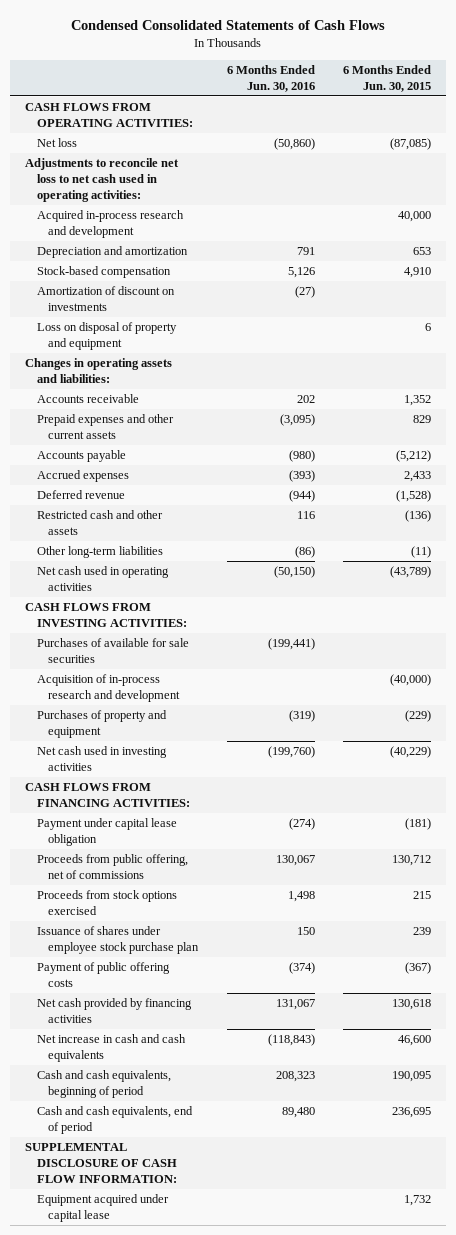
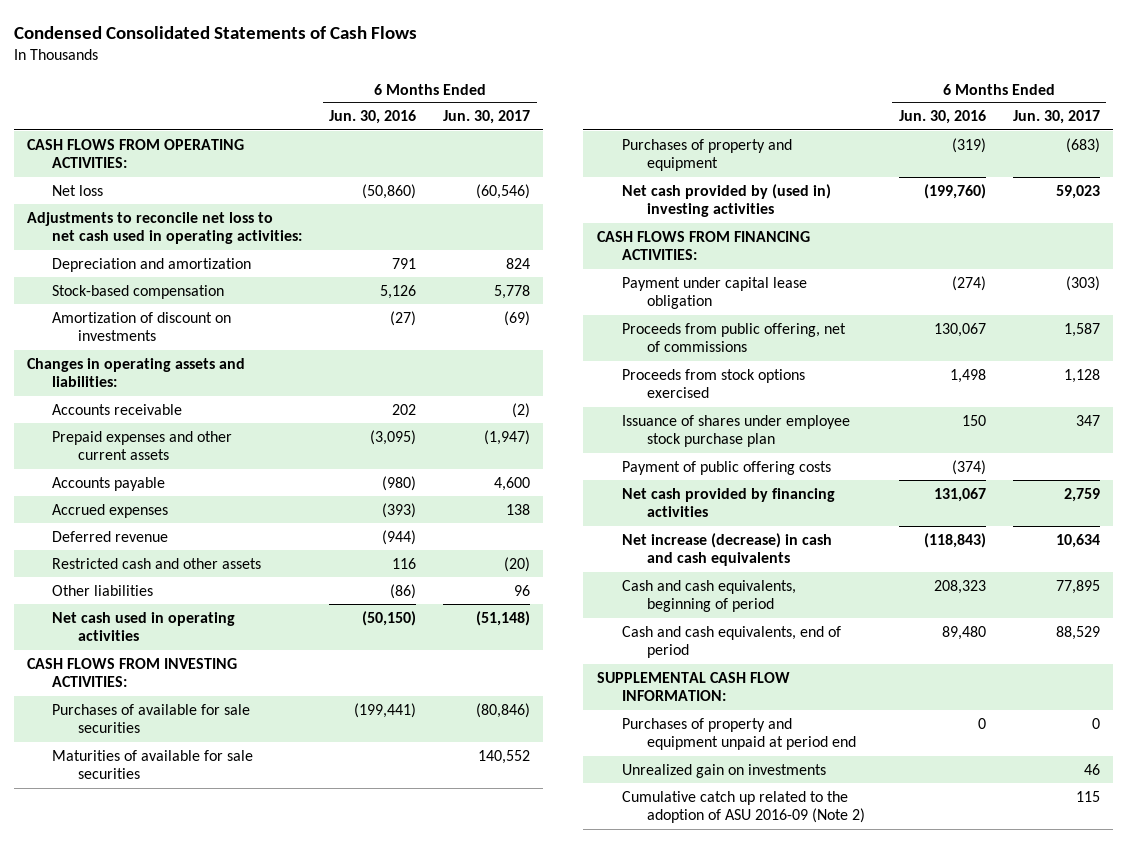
[343,64,432,92] 6 Months Ended Jun. 30, 2015 -> none
none -> [443,110,531,125] Jun. 30, 2017
[36,209,184,238] Acquired in-process research and development -> none
[36,321,177,350] Loss on disposal of property and equipment -> none
[36,545,163,558] Other long-term liabilities -> [52,584,154,596] Other liabilities
[36,673,181,702] Acquisition of in-process research and development -> none
none -> [52,749,254,780] Maturities of available for sale securities
[36,745,167,771] Net cash used in investing activities -> [622,183,832,218] Net cash provided by (used in) investing activities
[36,1033,186,1062] Net increase in cash and cash equivalents -> [622,532,833,567] Net increase (decrease) in cash and cash equivalents
[36,1193,169,1222] Equipment acquired under capital lease -> none
[24,1142,177,1183] SUPPLEMENTAL DISCLOSURE OF CASH FLOW INFORMATION: -> [596,671,790,702] SUPPLEMENTAL CASH FLOW INFORMATION:
none -> [622,717,857,751] Purchases of property and equipment unpaid at period end
none -> [622,763,827,778] Unrealized gain on investments
none -> [622,790,866,824] Cumulative catch up related to the adoption of ASU 2016-09 (Note 2)

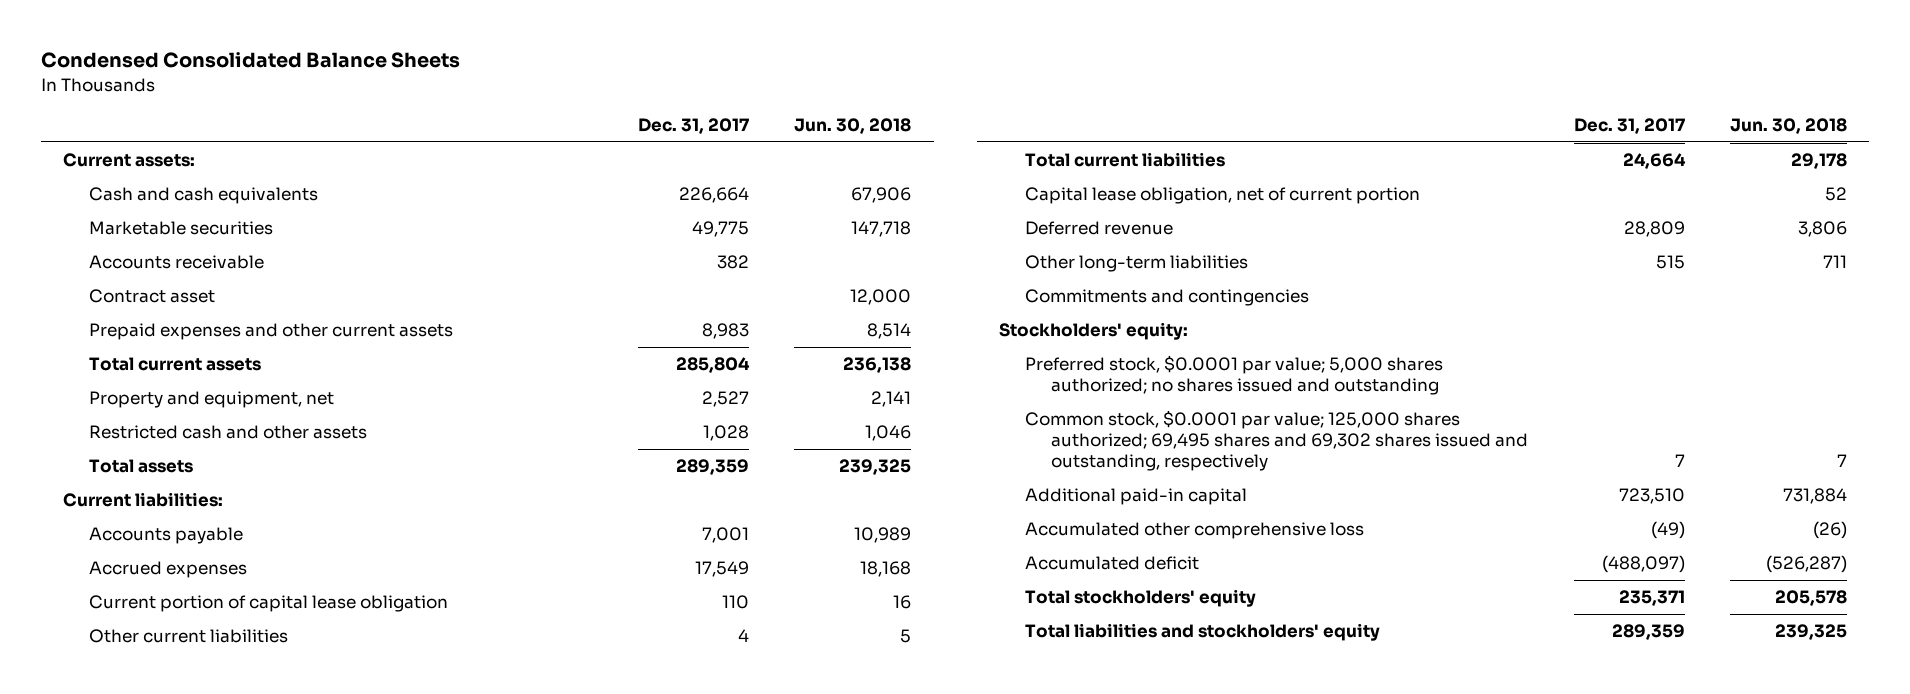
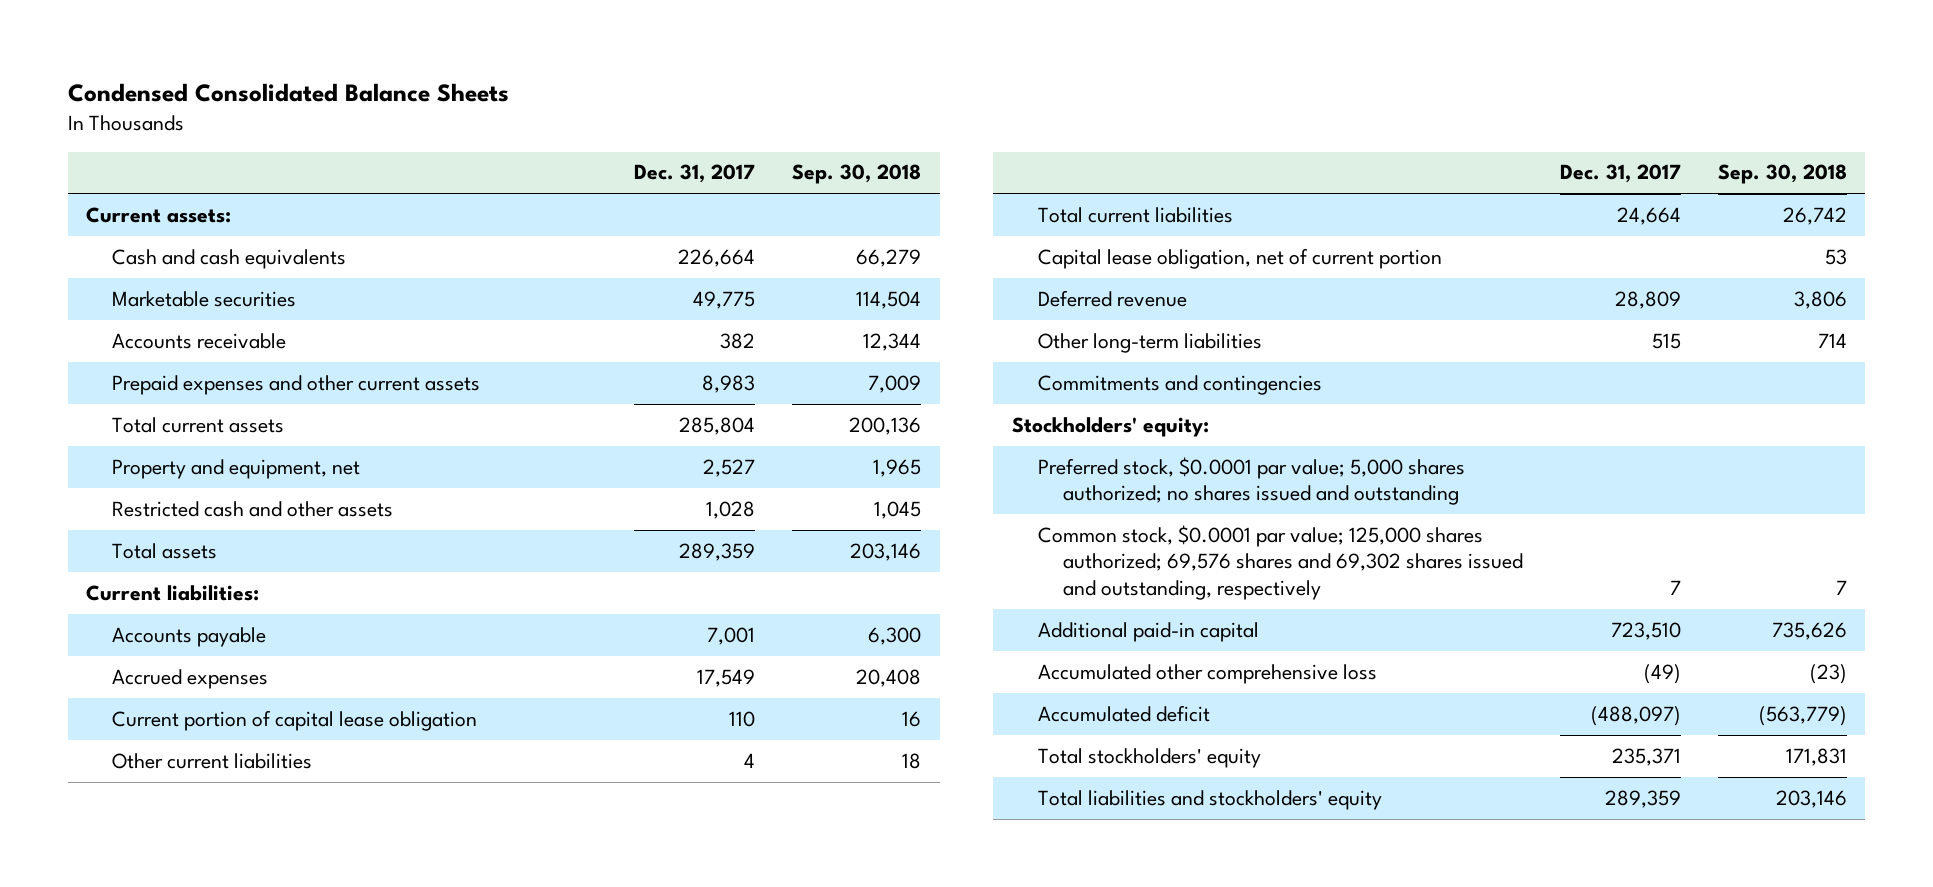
[794,117,912,134] Jun. 30, 2018 -> none
none -> [792,164,922,185] Sep. 30, 2018
[89,289,216,304] Contract asset -> none
[1025,410,1529,472] Common stock, $0.0001 par value; 125,000 shares authorized; 69,495 shares and 69,302 shares issued and outstanding, respectively -> [1037,524,1524,600] Common stock, $0.0001 par value; 125,000 shares authorized; 69,576 shares and 69,302 shares issued and outstanding, respectively

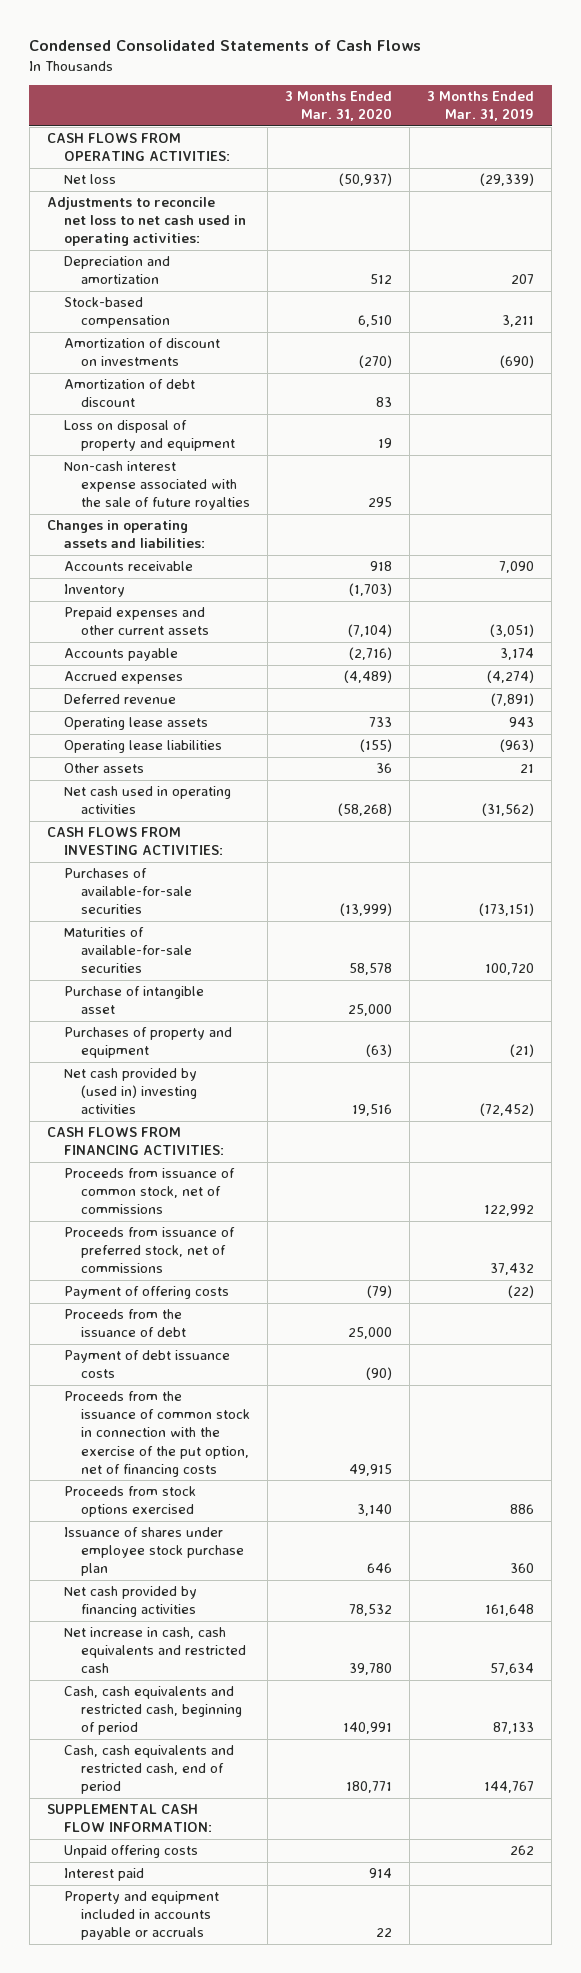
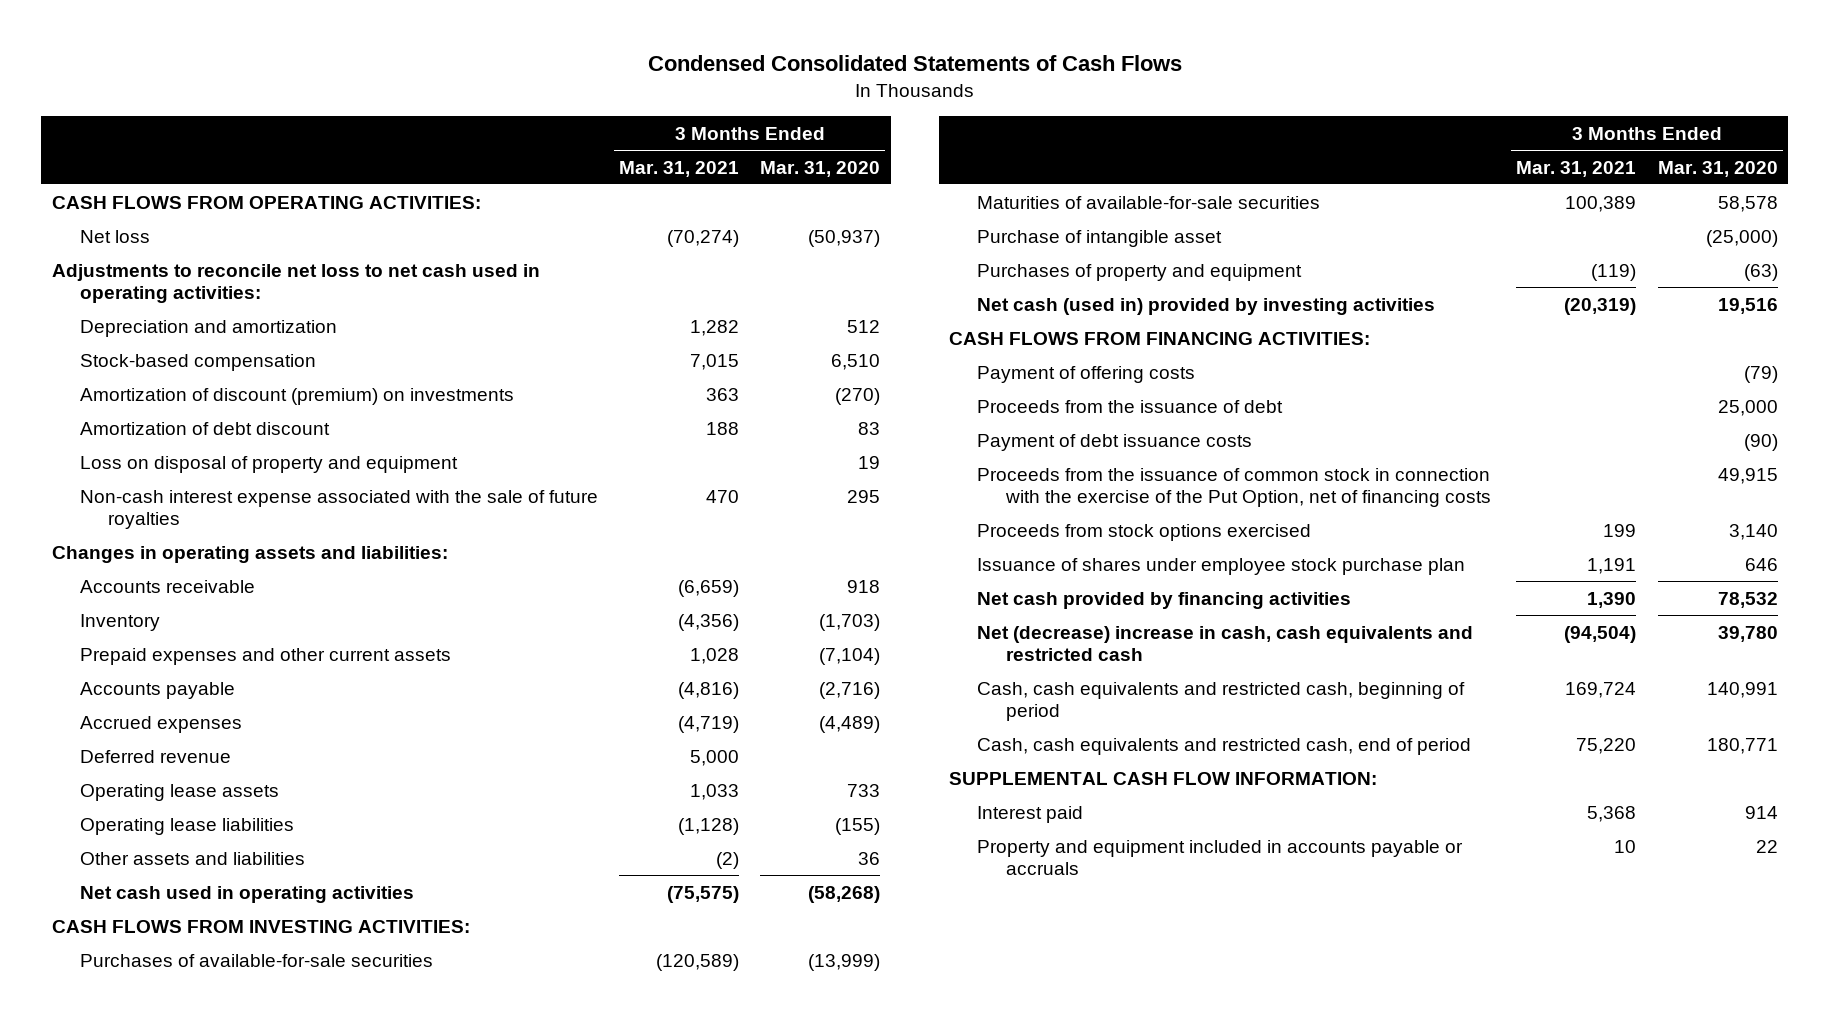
[427,91,535,122] 3 Months Ended Mar. 31, 2019 -> none
none -> [619,160,740,177] Mar. 31, 2021
[63,338,220,367] Amortization of discount on investments -> [80,387,515,405] Amortization of discount (premium) on investments
[63,763,144,774] Other assets -> [80,851,306,865] Other assets and liabilities
[347,1004,392,1017] 25,000 -> [1705,229,1778,247] (25,000)
[63,1068,197,1115] Net cash provided by (used in) investing activities -> [977,297,1436,315] Net cash (used in) provided by investing activities
[63,1168,235,1215] Proceeds from issuance of common stock, net of commissions -> none
[63,1227,235,1274] Proceeds from issuance of preferred stock, net of commissions -> none
[63,1391,250,1477] Proceeds from the issuance of common stock in connection with the exercise of the put option, net of financing costs -> [977,467,1491,508] Proceeds from the issuance of common stock in connection with the exercise of the Put Option, net of financing costs
[63,1627,246,1674] Net increase in cash, cash equivalents and restricted cash -> [977,625,1474,662] Net (decrease) increase in cash, cash equivalents and restricted cash
[63,1845,198,1859] Unpaid offering costs -> none

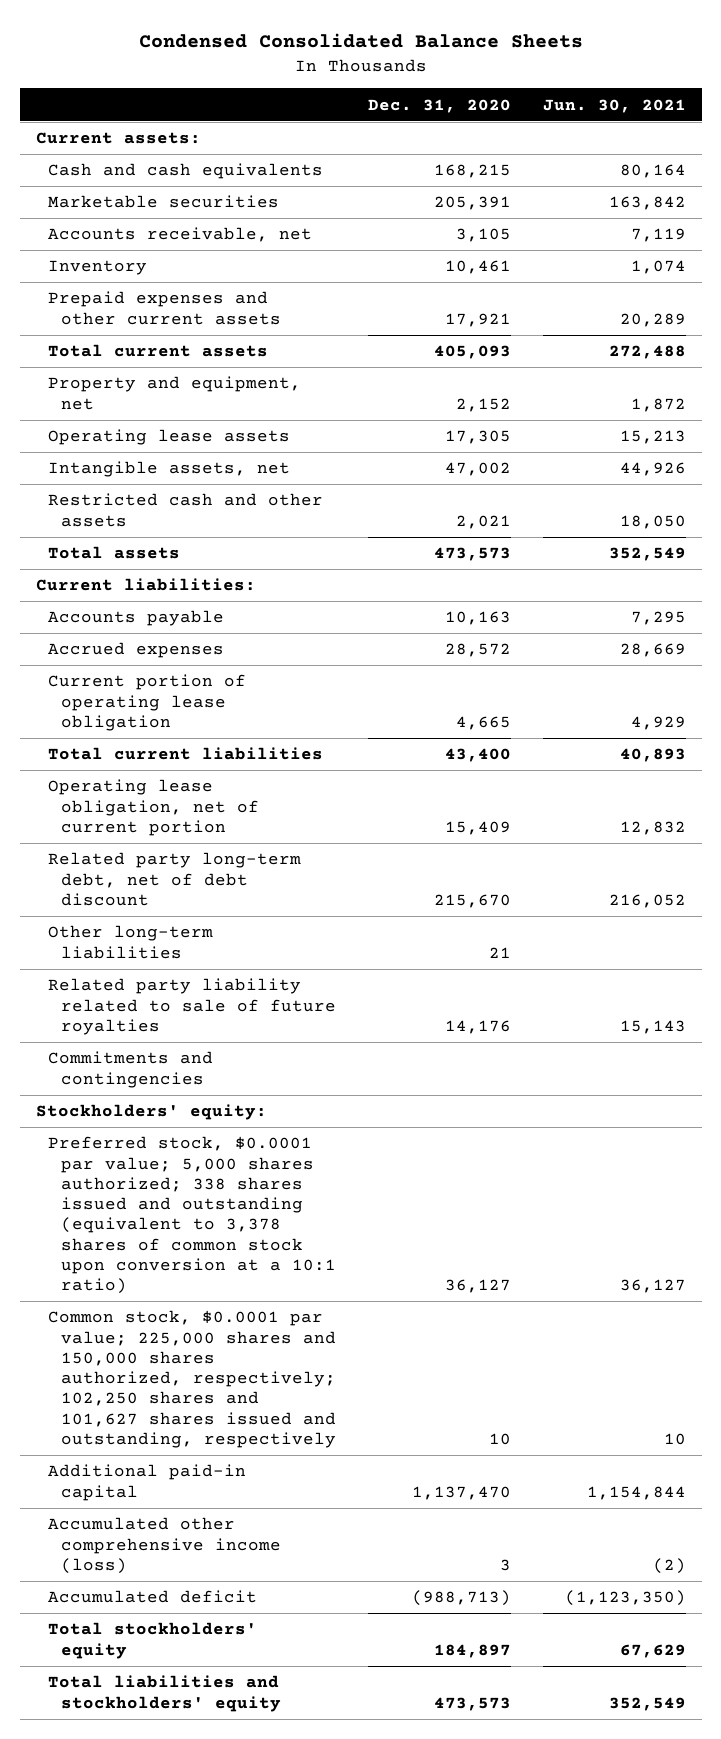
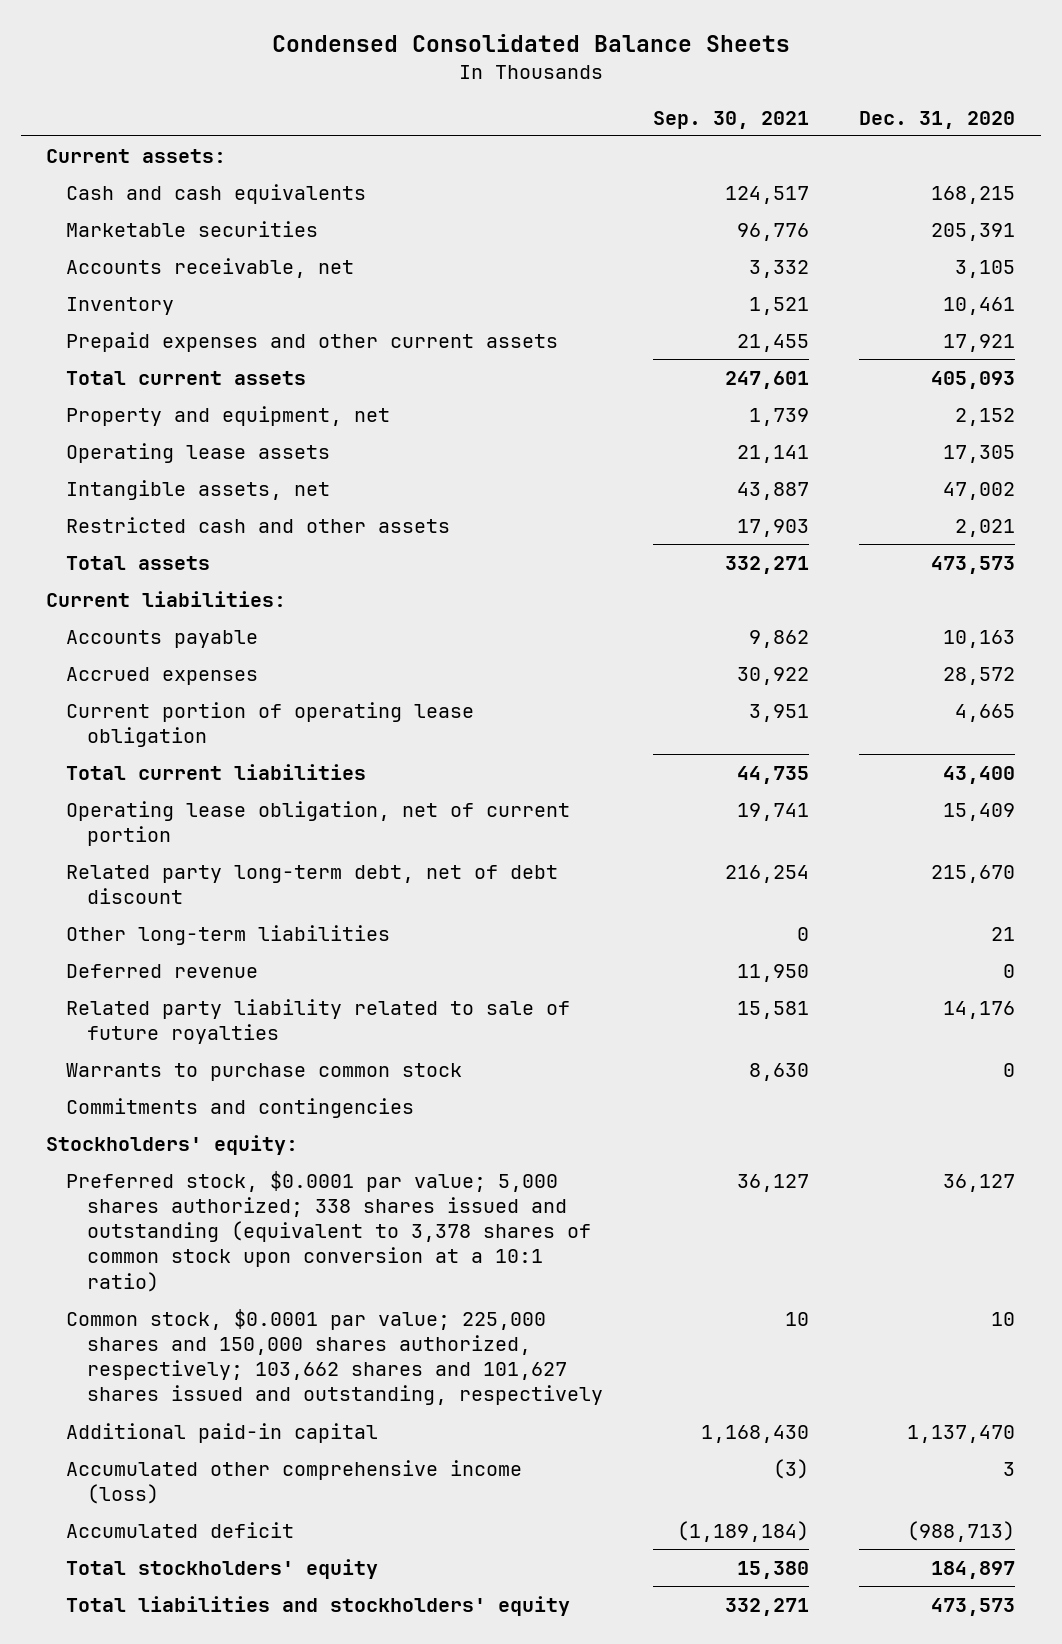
[542,98,686,113] Jun. 30, 2021 -> none
none -> [653,110,810,129] Sep. 30, 2021
none -> [66,963,259,978] Deferred revenue
none -> [66,1062,463,1081] Warrants to purchase common stock
[48,1310,336,1448] Common stock, $0.0001 par value; 225,000 shares and 150,000 shares authorized, respectively; 102,250 shares and 101,627 shares issued and outstanding, respectively -> [66,1308,603,1406] Common stock, $0.0001 par value; 225,000 shares and 150,000 shares authorized, respectively; 103,662 shares and 101,627 shares issued and outstanding, respectively

